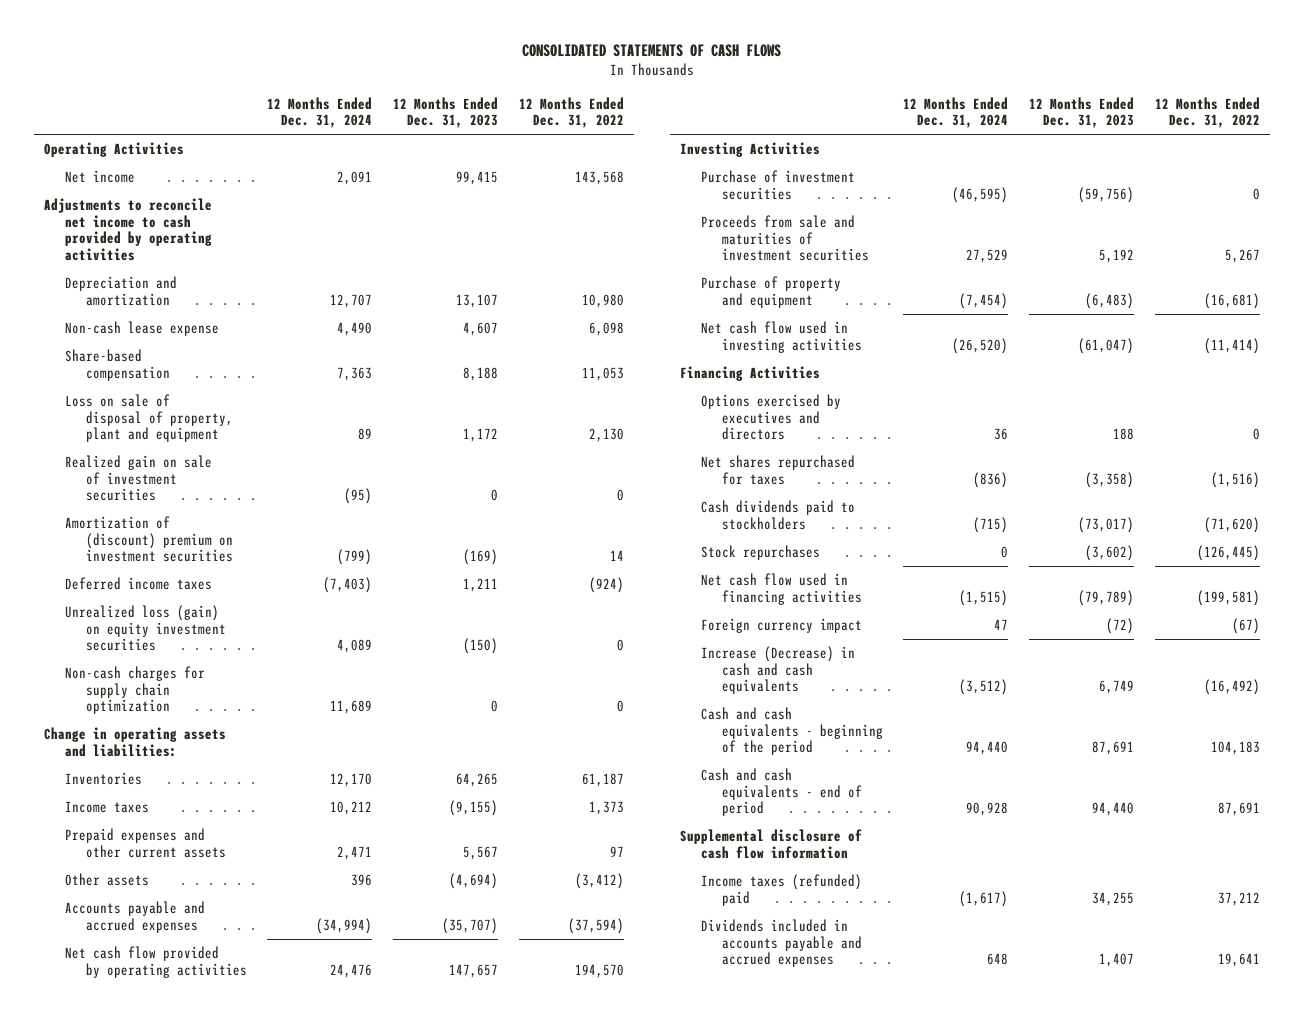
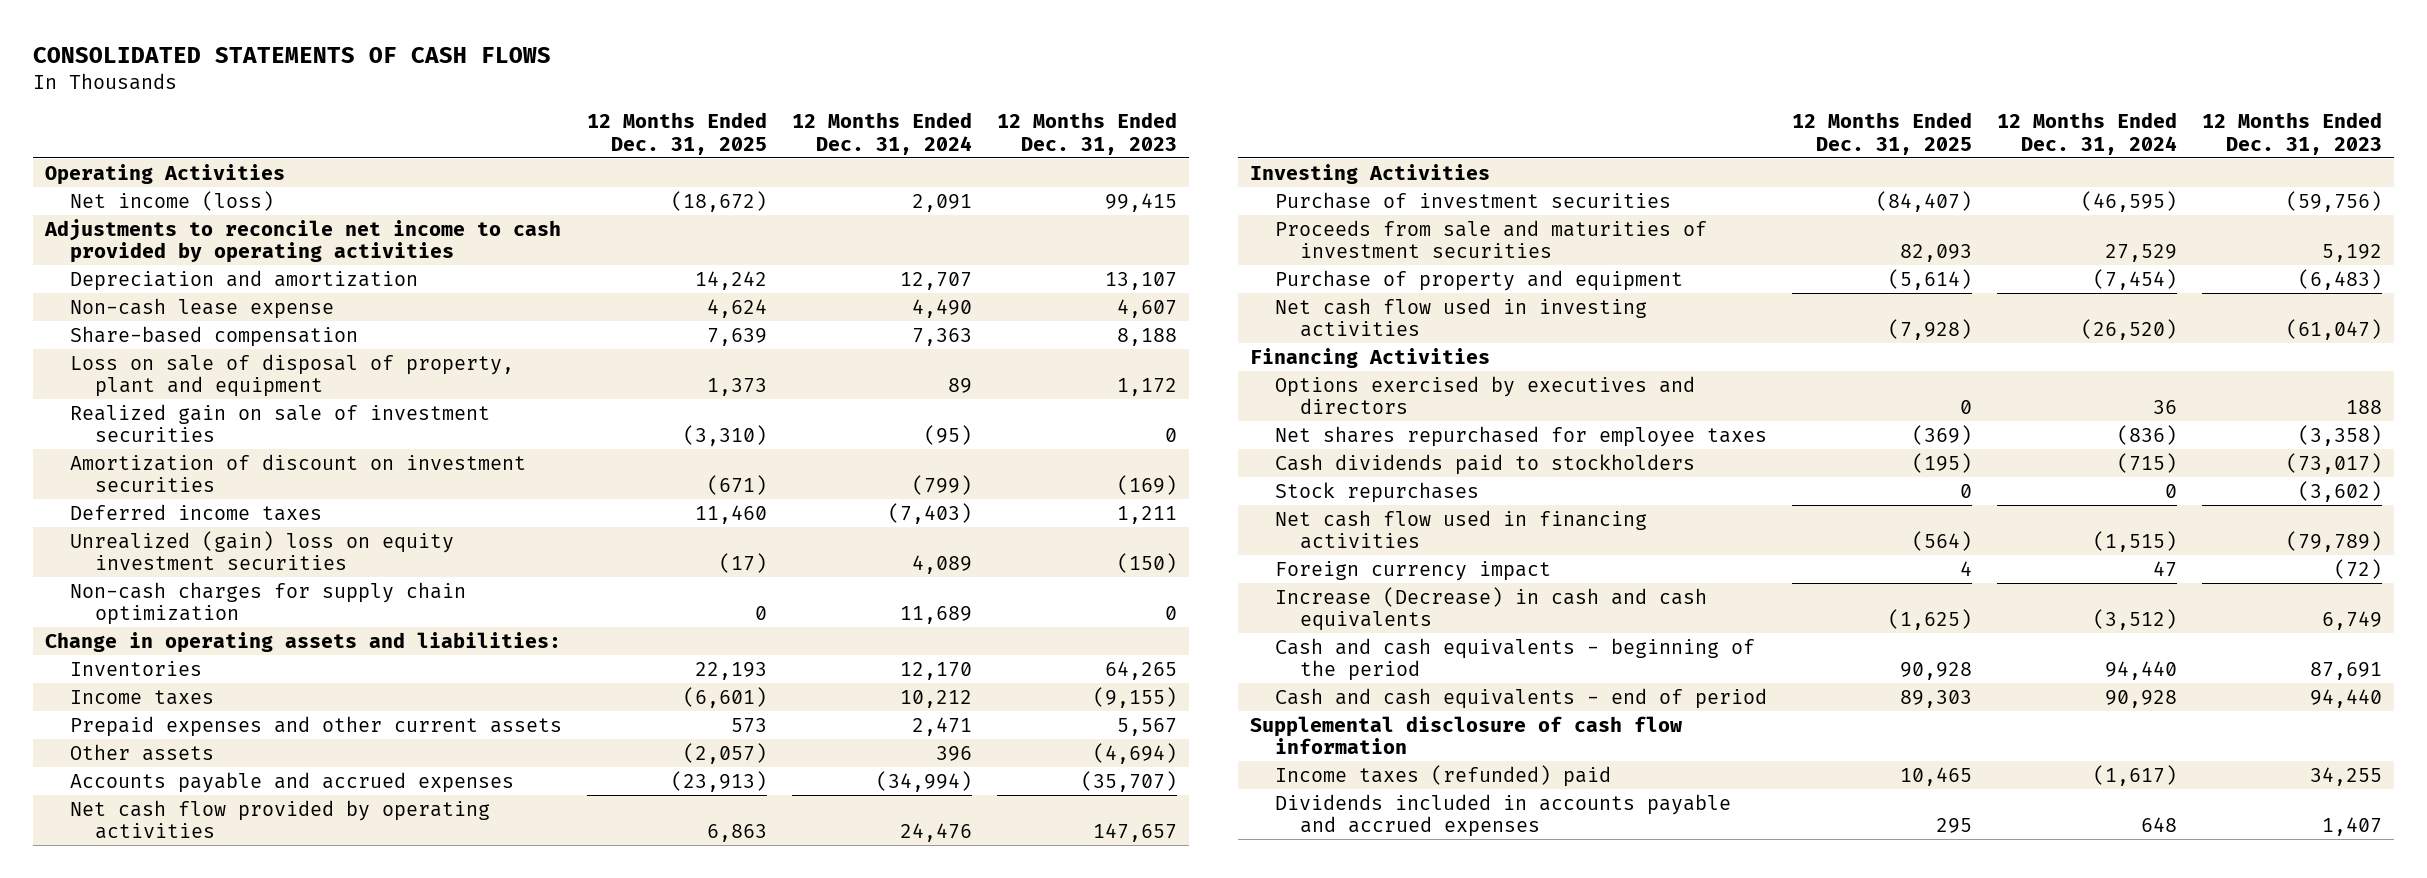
[518,96,624,129] 12 Months Ended Dec. 31, 2022 -> none
none -> [587,112,768,155] 12 Months Ended Dec. 31, 2025
[64,169,135,183] Net income -> [70,190,275,211] Net income (loss)
[64,515,233,563] Amortization of (discount) premium on investment securities -> [70,453,527,492] Amortization of discount on investment securities
[64,604,226,652] Unrealized loss (gain) on equity investment securities -> [70,530,455,570] Unrealized (gain) loss on equity investment securities
[700,454,855,485] Net shares repurchased for taxes -> [1274,425,1767,447] Net shares repurchased for employee taxes

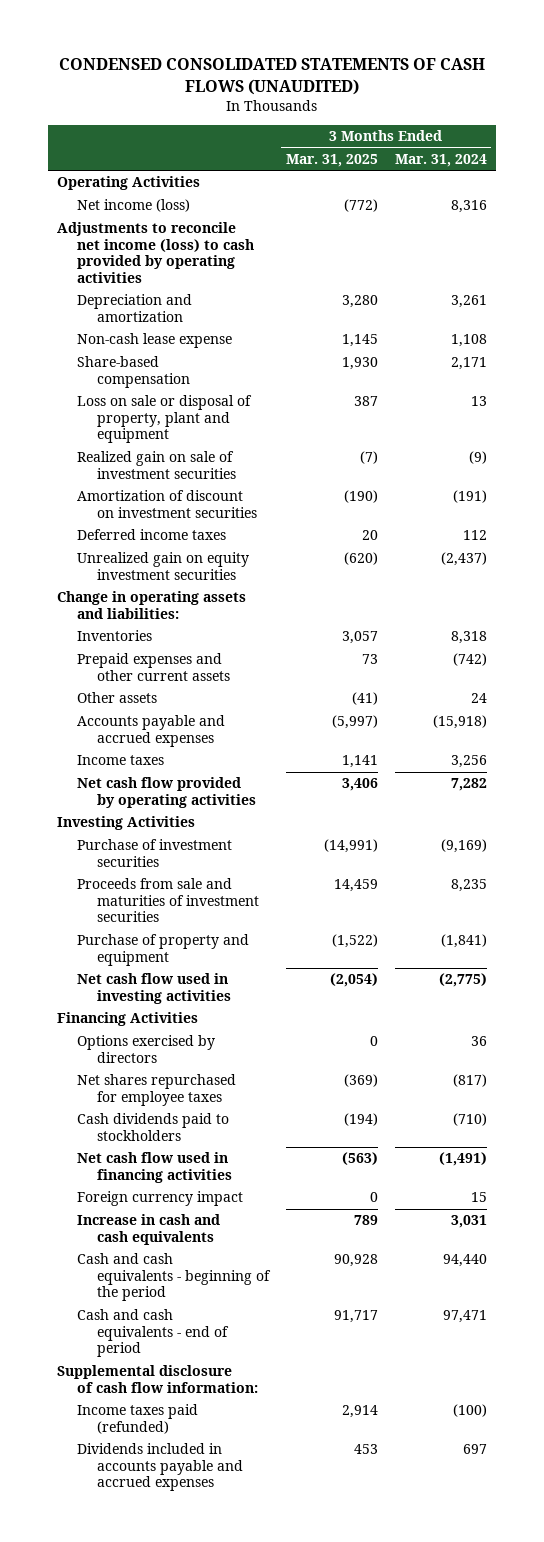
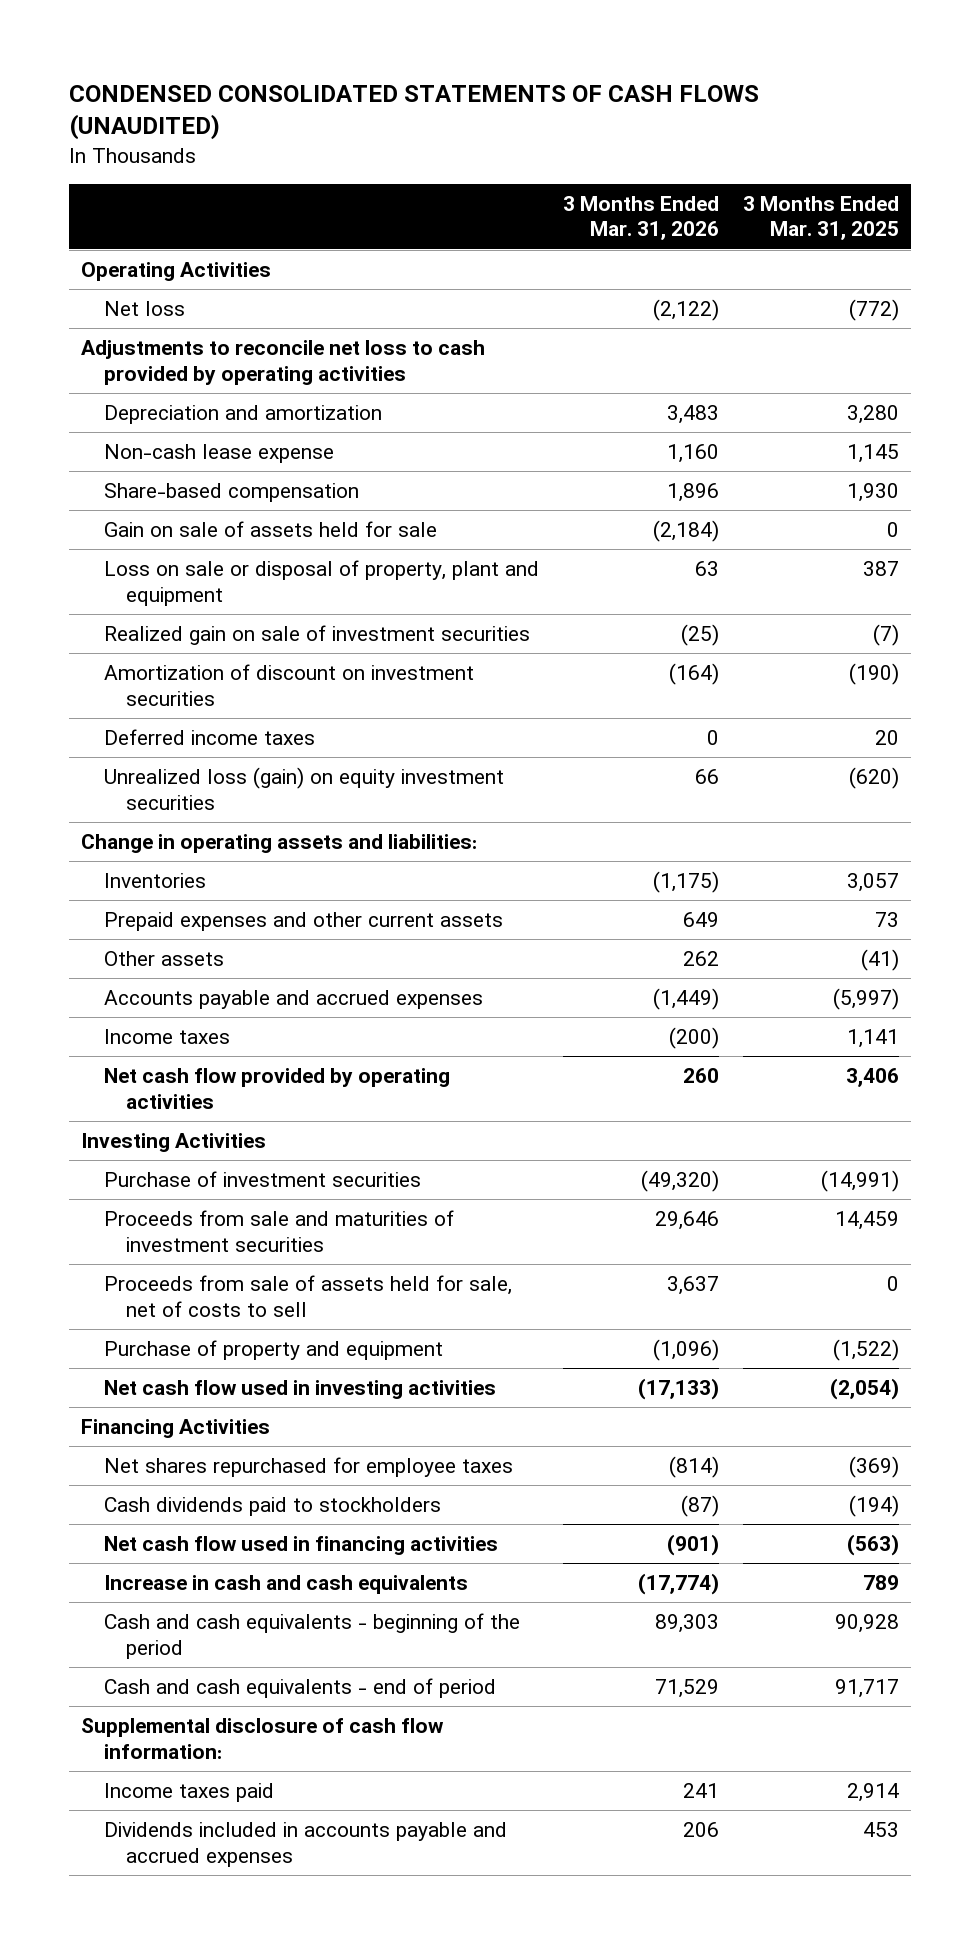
[395,153,488,167] Mar. 31, 2024 -> none
none -> [562,196,719,241] 3 Months Ended Mar. 31, 2026
[76,199,190,213] Net income (loss) -> [103,301,185,317] Net loss
[56,222,254,283] Adjustments to reconcile net income (loss) to cash provided by operating activities -> [81,340,486,385] Adjustments to reconcile net loss to cash provided by operating activities
none -> [103,521,437,538] Gain on sale of assets held for sale
[76,552,249,580] Unrealized gain on equity investment securities -> [103,767,504,810] Unrealized loss (gain) on equity investment securities
none -> [103,1275,512,1317] Proceeds from sale of assets held for sale, net of costs to sell
[76,1035,215,1063] Options exercised by directors -> none
[76,1191,243,1207] Foreign currency impact -> none
[76,1404,198,1434] Income taxes paid (refunded) -> [103,1783,274,1803] Income taxes paid

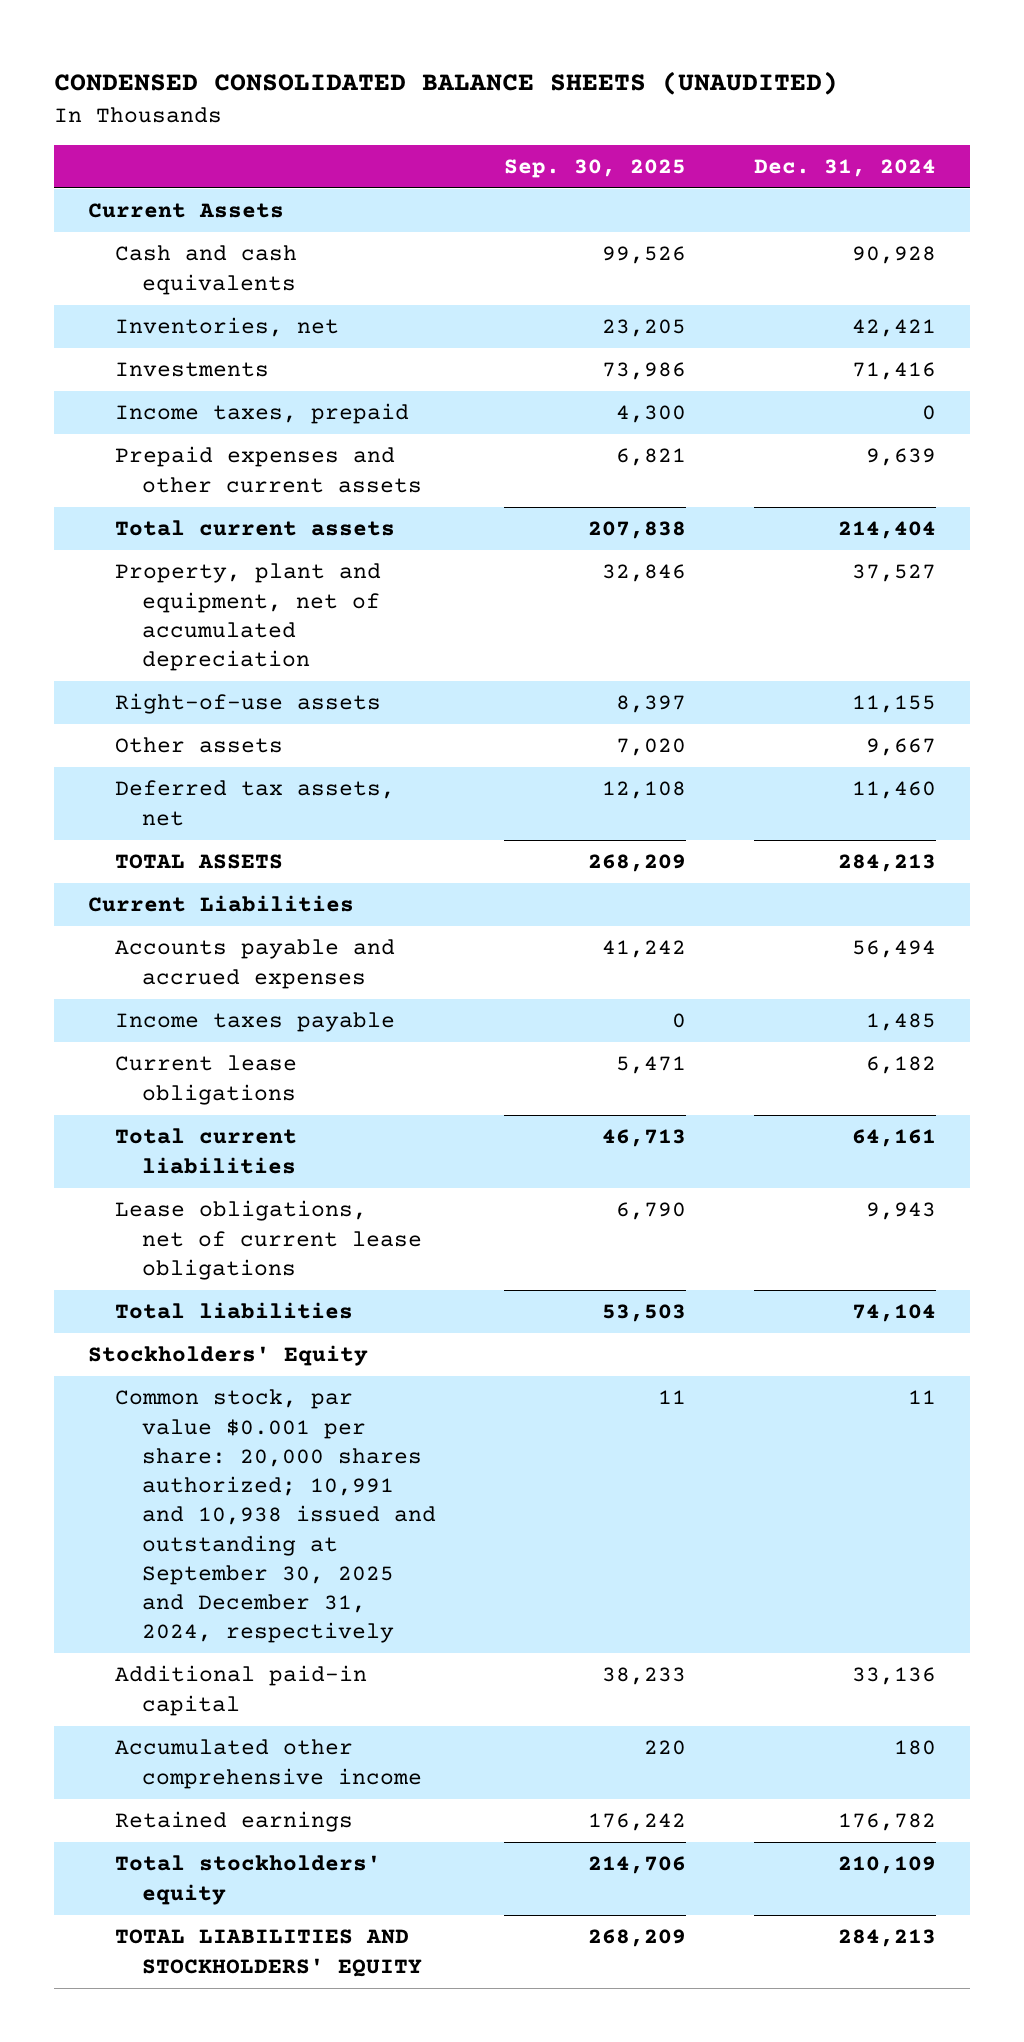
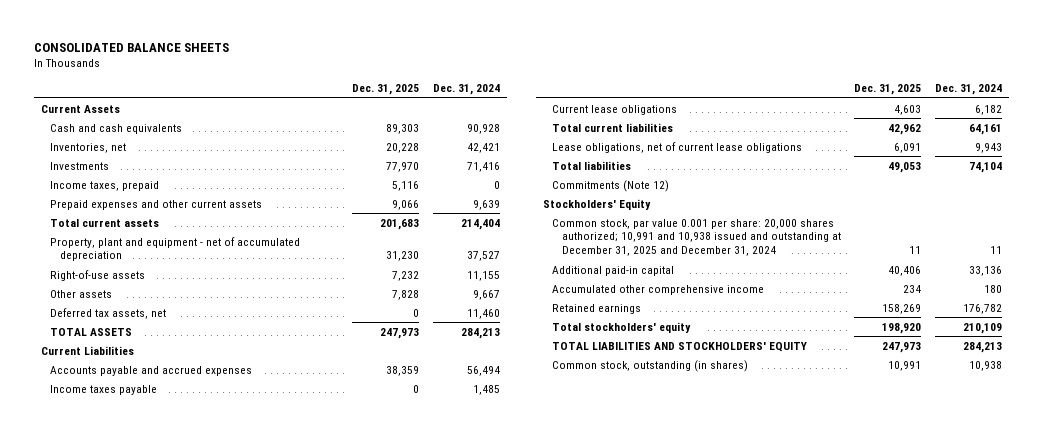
[54,71,839,96] CONDENSED CONSOLIDATED BALANCE SHEETS (UNAUDITED) -> [33,42,229,52] CONSOLIDATED BALANCE SHEETS
[504,159,687,179] Sep. 30, 2025 -> none
none -> [352,84,420,96] Dec. 31, 2025
[115,563,382,672] Property, plant and equipment, net of accumulated depreciation -> [50,236,301,262] Property, plant and equipment - net of accumulated depreciation
none -> [552,179,670,192] Commitments (Note 12)
[115,1389,437,1644] Common stock, par value $0.001 per share: 20,000 shares authorized; 10,991 and 10,938 issued and outstanding at September 30, 2025 and December 31, 2024, respectively -> [552,218,841,257] Common stock, par value 0.001 per share: 20,000 shares authorized; 10,991 and 10,938 issued and outstanding at December 31, 2025 and December 31, 2024
none -> [552,359,749,372] Common stock, outstanding (in shares)

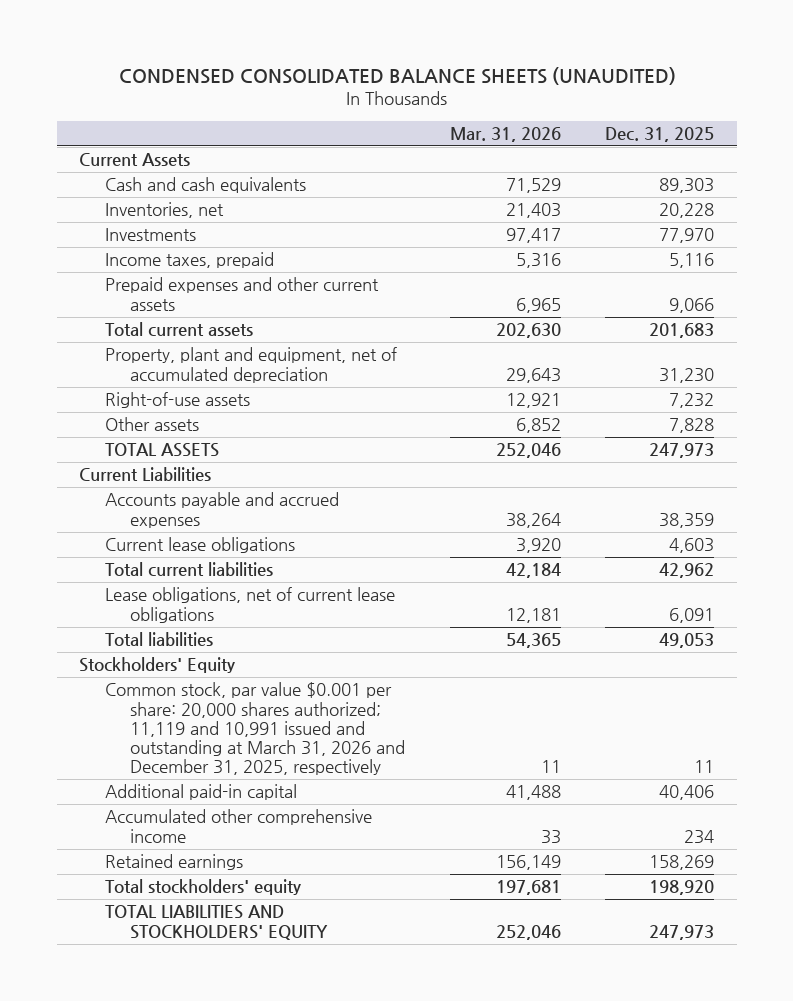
[33,42,229,52] CONSOLIDATED BALANCE SHEETS -> [118,67,676,86] CONDENSED CONSOLIDATED BALANCE SHEETS (UNAUDITED)
[433,84,501,96] Dec. 31, 2024 -> none
none -> [449,126,561,142] Mar. 31, 2026
[50,236,301,262] Property, plant and equipment - net of accumulated depreciation -> [104,347,397,383] Property, plant and equipment, net of accumulated depreciation
[50,307,167,319] Deferred tax assets, net -> none
[50,384,158,395] Income taxes payable -> none
[552,179,670,192] Commitments (Note 12) -> none
[552,218,841,257] Common stock, par value 0.001 per share: 20,000 shares authorized; 10,991 and 10,938 issued and outstanding at December 31, 2025 and December 31, 2024 -> [104,682,406,776] Common stock, par value $0.001 per share: 20,000 shares authorized; 11,119 and 10,991 issued and outstanding at March 31, 2026 and December 31, 2025, respectively
[552,359,749,372] Common stock, outstanding (in shares) -> none

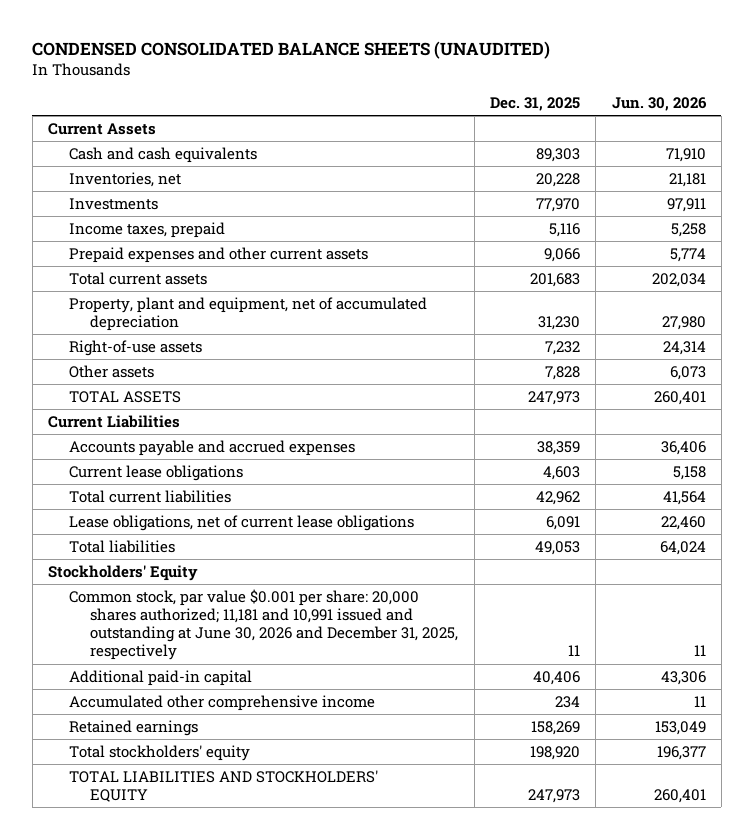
[449,126,561,142] Mar. 31, 2026 -> none
none -> [611,96,707,111] Jun. 30, 2026
[104,682,406,776] Common stock, par value $0.001 per share: 20,000 shares authorized; 11,119 and 10,991 issued and outstanding at March 31, 2026 and December 31, 2025, respectively -> [69,588,459,661] Common stock, par value $0.001 per share: 20,000 shares authorized; 11,181 and 10,991 issued and outstanding at June 30, 2026 and December 31, 2025, respectively

